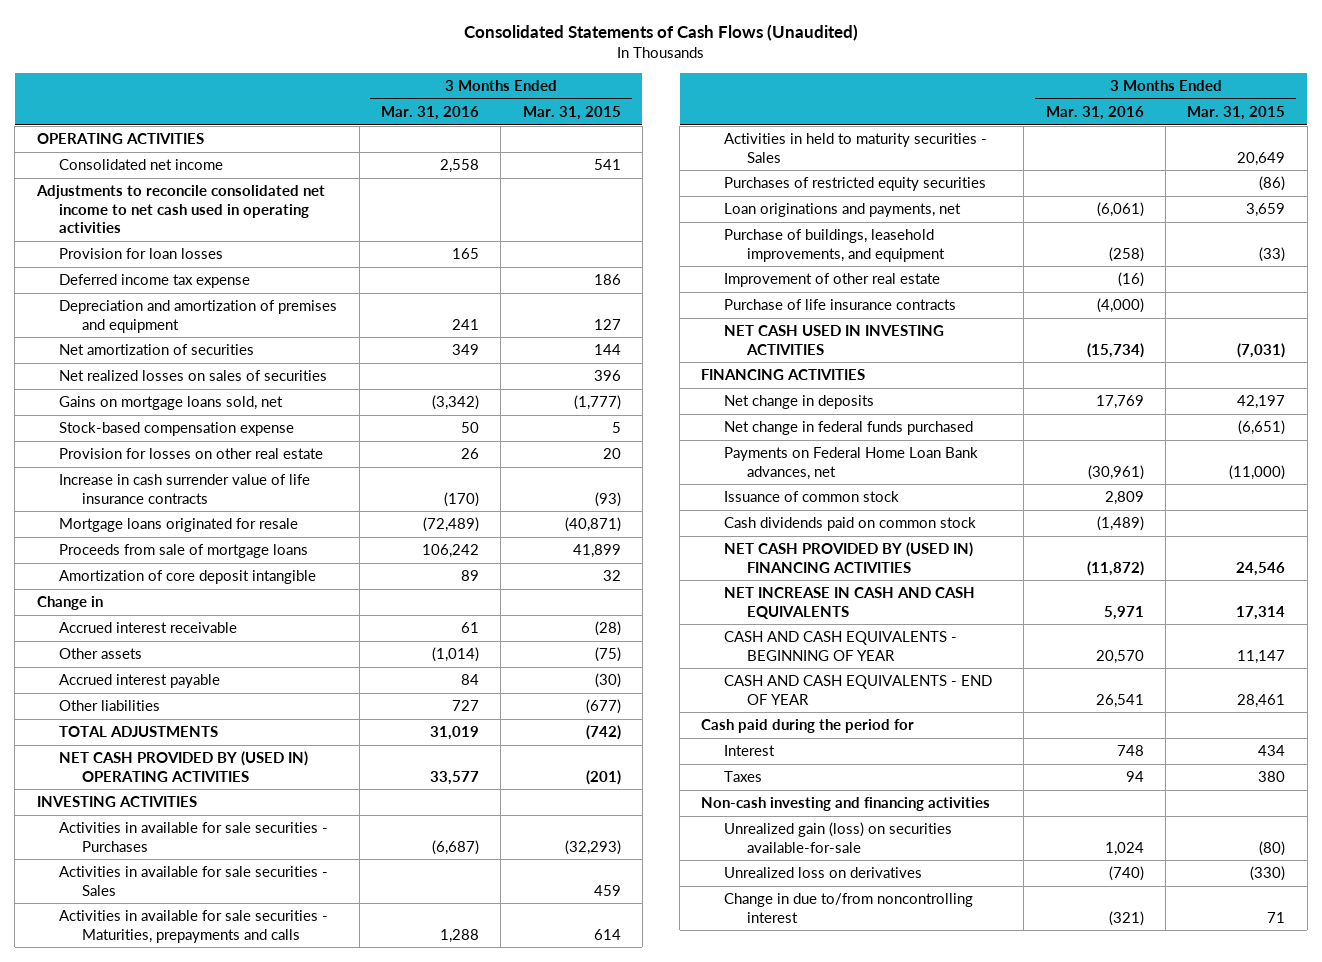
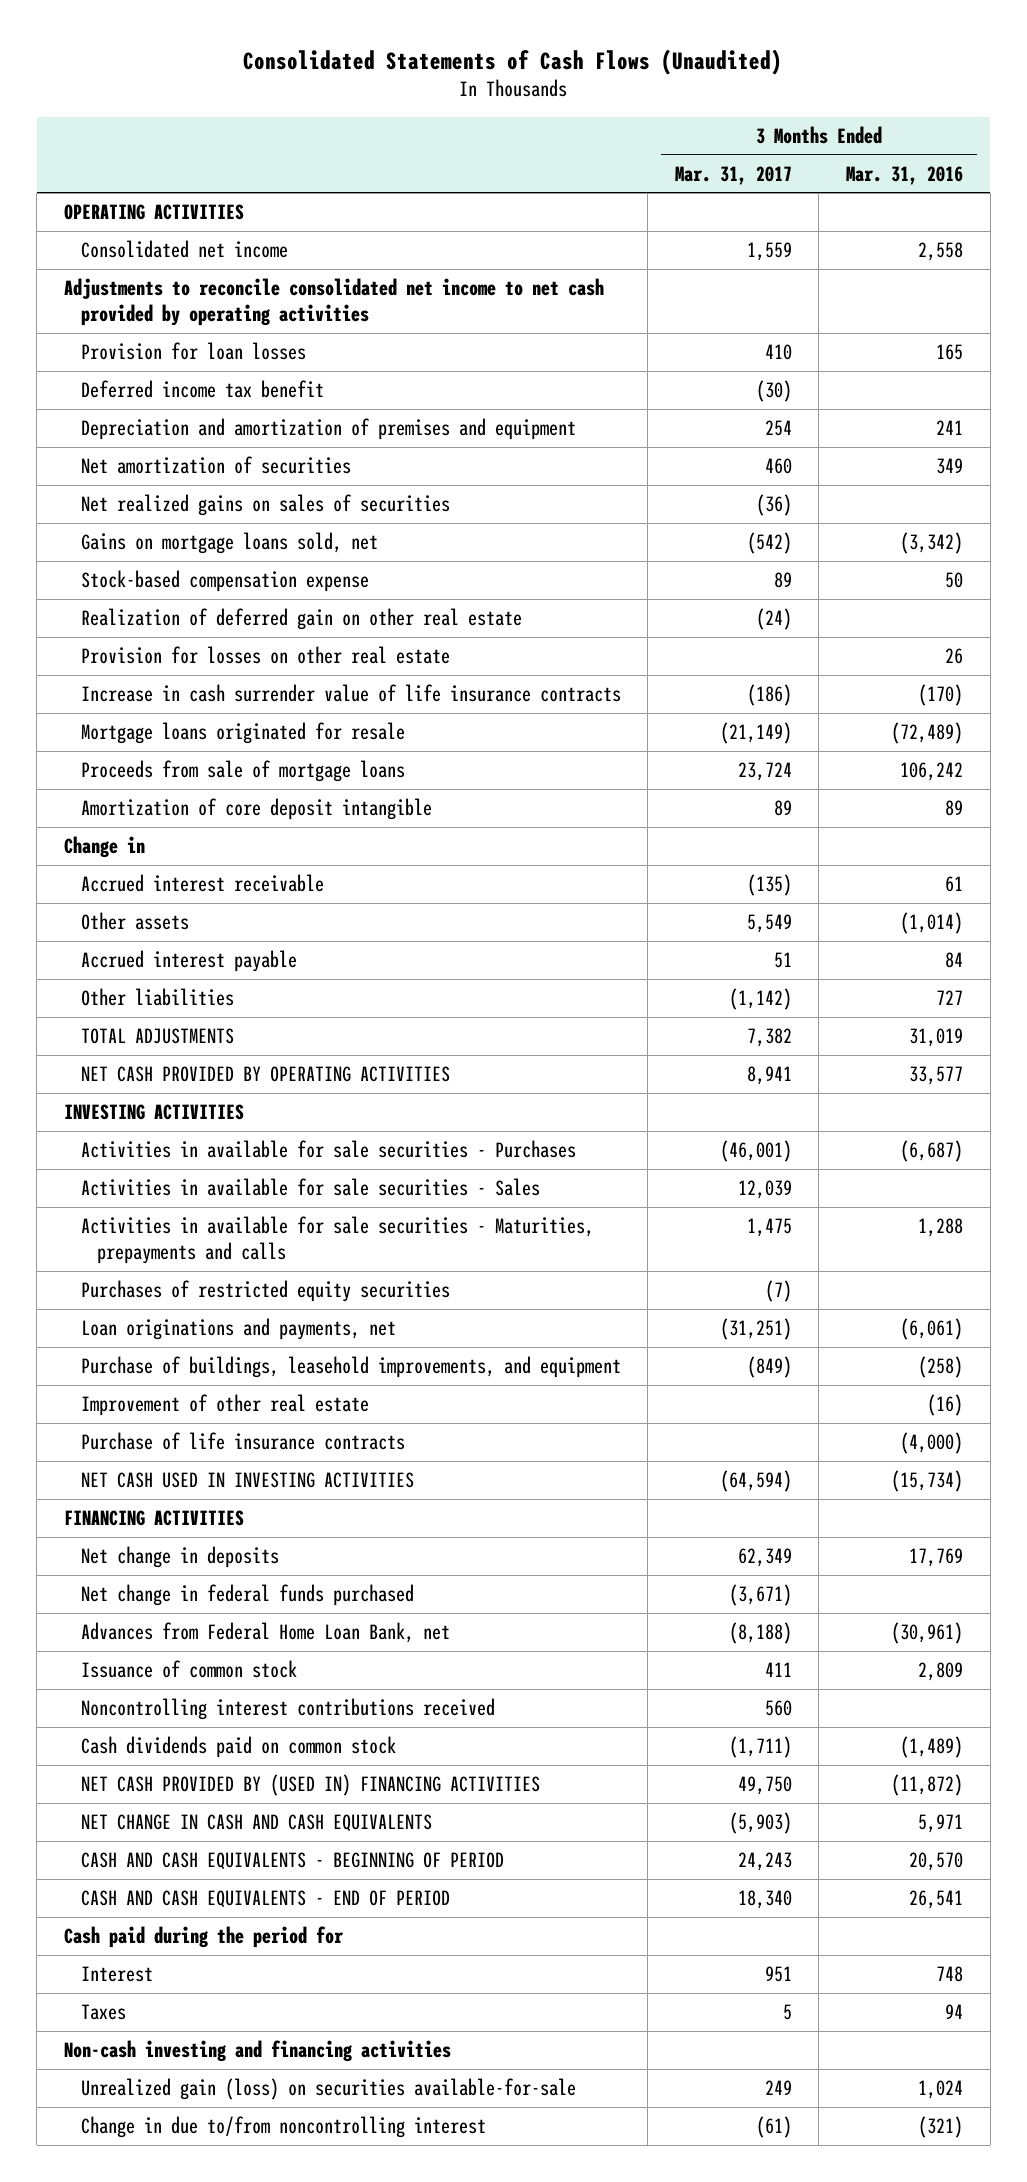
[522,106,621,121] Mar. 31, 2015 -> none
none -> [674,165,792,185] Mar. 31, 2017
[35,185,325,234] Adjustments to reconcile consolidated net income to net cash used in operating activities -> [63,278,604,327] Adjustments to reconcile consolidated net income to net cash provided by operating activities
[59,274,251,289] Deferred income tax expense -> [80,380,324,399] Deferred income tax benefit
[59,370,328,382] Net realized losses on sales of securities -> [80,494,450,517] Net realized gains on sales of securities
none -> [80,608,522,631] Realization of deferred gain on other real estate
[59,751,309,782] NET CASH PROVIDED BY (USED IN) OPERATING ACTIVITIES -> [80,1066,450,1083] NET CASH PROVIDED BY OPERATING ACTIVITIES
[724,133,988,163] Activities in held to maturity securities - Sales -> none
[724,447,979,480] Payments on Federal Home Loan Bank advances, net -> [80,1622,450,1644] Advances from Federal Home Loan Bank, net
none -> [80,1698,495,1721] Noncontrolling interest contributions received
[724,587,976,619] NET INCREASE IN CASH AND CASH EQUIVALENTS -> [80,1814,432,1833] NET CHANGE IN CASH AND CASH EQUIVALENTS
[724,631,958,661] CASH AND CASH EQUIVALENTS - BEGINNING OF YEAR -> [80,1852,504,1871] CASH AND CASH EQUIVALENTS - BEGINNING OF PERIOD
[724,675,993,705] CASH AND CASH EQUIVALENTS - END OF YEAR -> [80,1890,450,1909] CASH AND CASH EQUIVALENTS - END OF PERIOD
[724,867,923,879] Unrealized loss on derivatives -> none

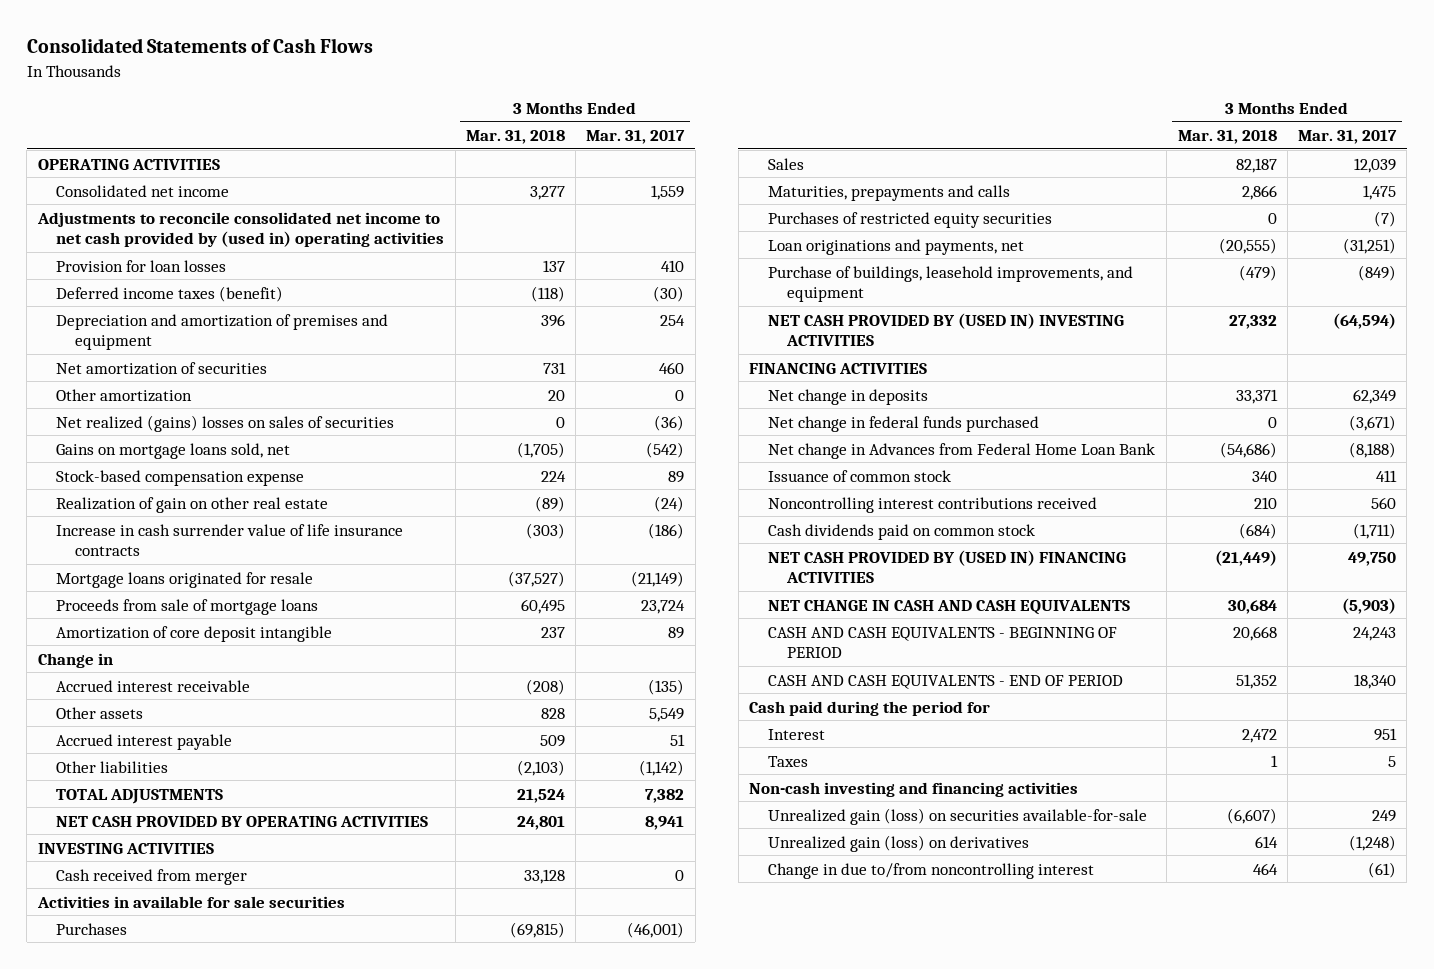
[243,48,783,75] Consolidated Statements of Cash Flows (Unaudited) -> [26,38,373,54] Consolidated Statements of Cash Flows
[846,165,964,185] Mar. 31, 2016 -> none
none -> [465,129,565,144] Mar. 31, 2018
[63,278,604,327] Adjustments to reconcile consolidated net income to net cash provided by operating activities -> [36,211,445,248] Adjustments to reconcile consolidated net income to net cash provided by (used in) operating activities
[80,380,324,399] Deferred income tax benefit -> [56,285,284,302] Deferred income taxes (benefit)
none -> [56,388,193,402] Other amortization
[80,494,450,517] Net realized gains on sales of securities -> [56,414,395,432] Net realized (gains) losses on sales of securities
[80,646,450,665] Provision for losses on other real estate -> none
[80,608,522,631] Realization of deferred gain on other real estate -> [56,496,329,513] Realization of gain on other real estate
none -> [56,868,248,885] Cash received from merger
none -> [36,895,345,908] Activities in available for sale securities
[80,1140,576,1159] Activities in available for sale securities - Purchases -> [56,922,128,935] Purchases
[80,1178,540,1197] Activities in available for sale securities - Sales -> [767,157,804,170] Sales
[80,1216,594,1265] Activities in available for sale securities - Maturities, prepayments and calls -> [767,184,1010,201] Maturities, prepayments and calls
[80,1394,369,1417] Improvement of other real estate -> none
[80,1432,405,1451] Purchase of life insurance contracts -> none
[80,1472,414,1489] NET CASH USED IN INVESTING ACTIVITIES -> [767,312,1124,347] NET CASH PROVIDED BY (USED IN) INVESTING ACTIVITIES
[80,1622,450,1644] Advances from Federal Home Loan Bank, net -> [767,442,1155,459] Net change in Advances from Federal Home Loan Bank
none -> [767,834,1029,852] Unrealized gain (loss) on derivatives

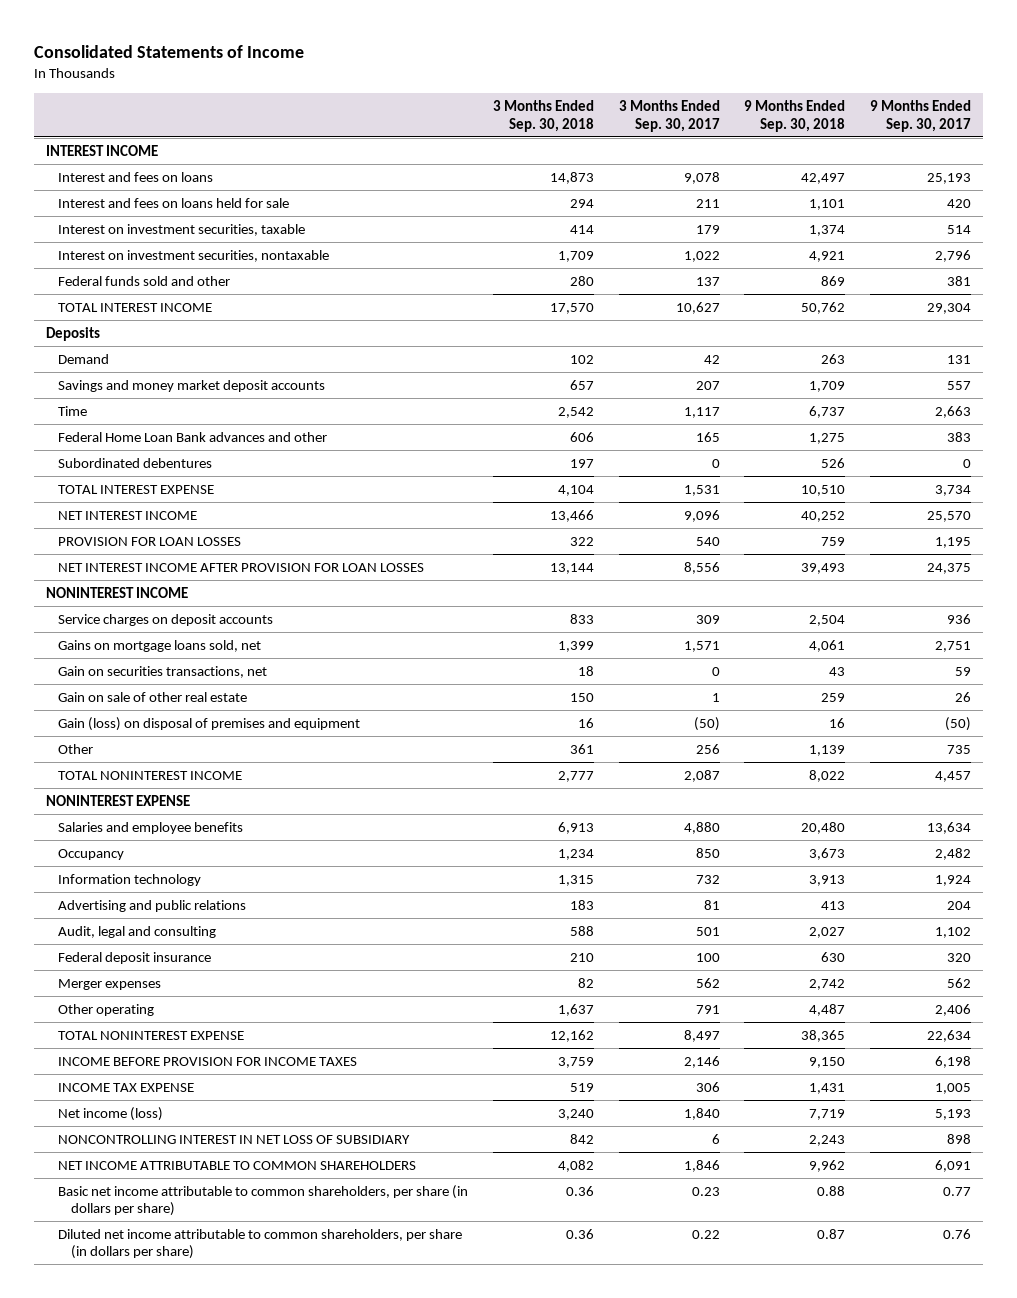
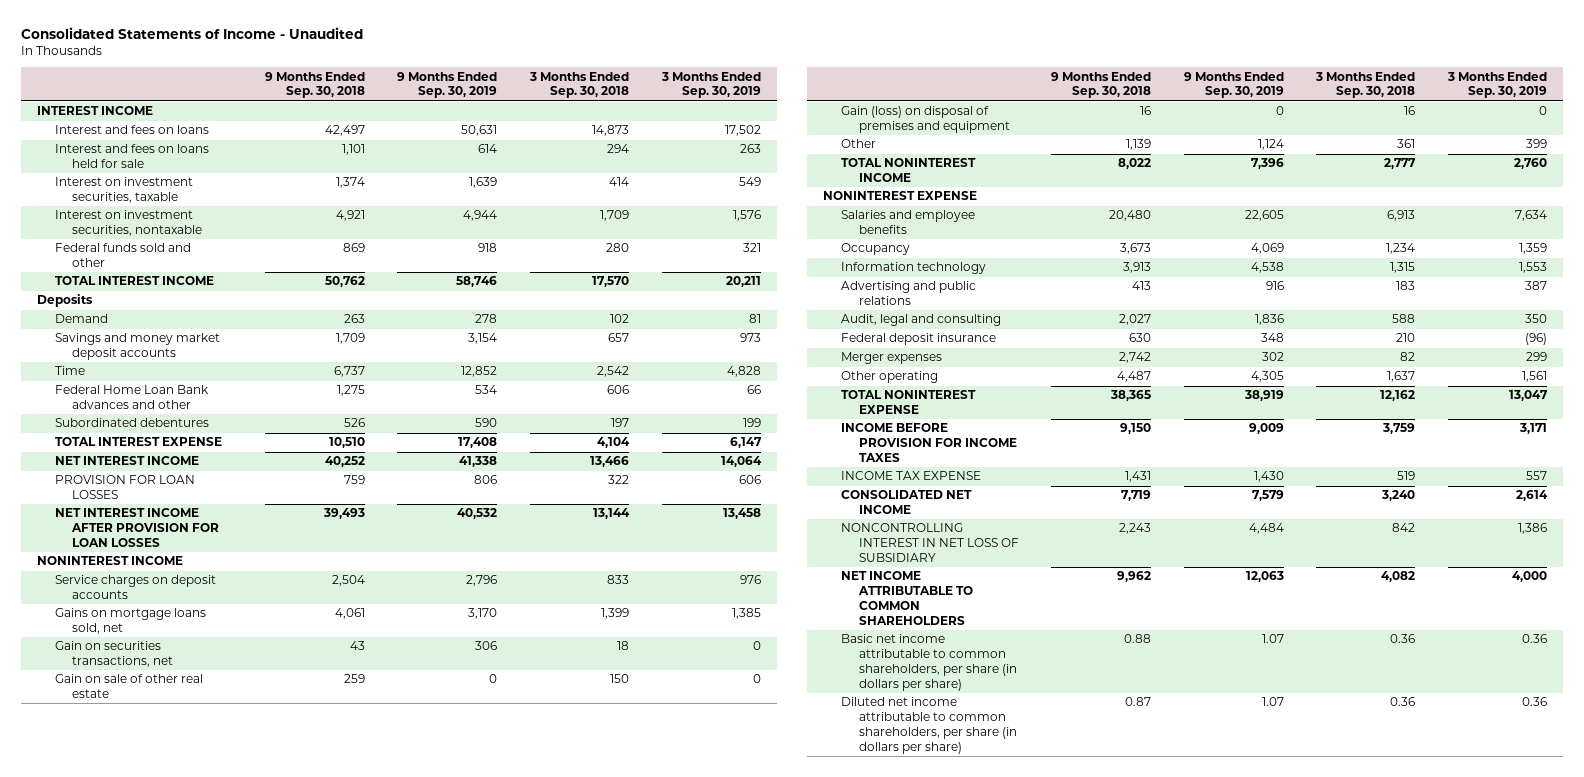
[33,44,304,58] Consolidated Statements of Income -> [20,27,363,40] Consolidated Statements of Income - Unaudited
[618,100,720,132] 3 Months Ended Sep. 30, 2017 -> none
[869,100,971,132] 9 Months Ended Sep. 30, 2017 -> none
none -> [397,71,498,99] 9 Months Ended Sep. 30, 2019
none -> [660,71,761,99] 3 Months Ended Sep. 30, 2019
[58,1106,164,1121] Net income (loss) -> [840,490,972,515] CONSOLIDATED NET INCOME

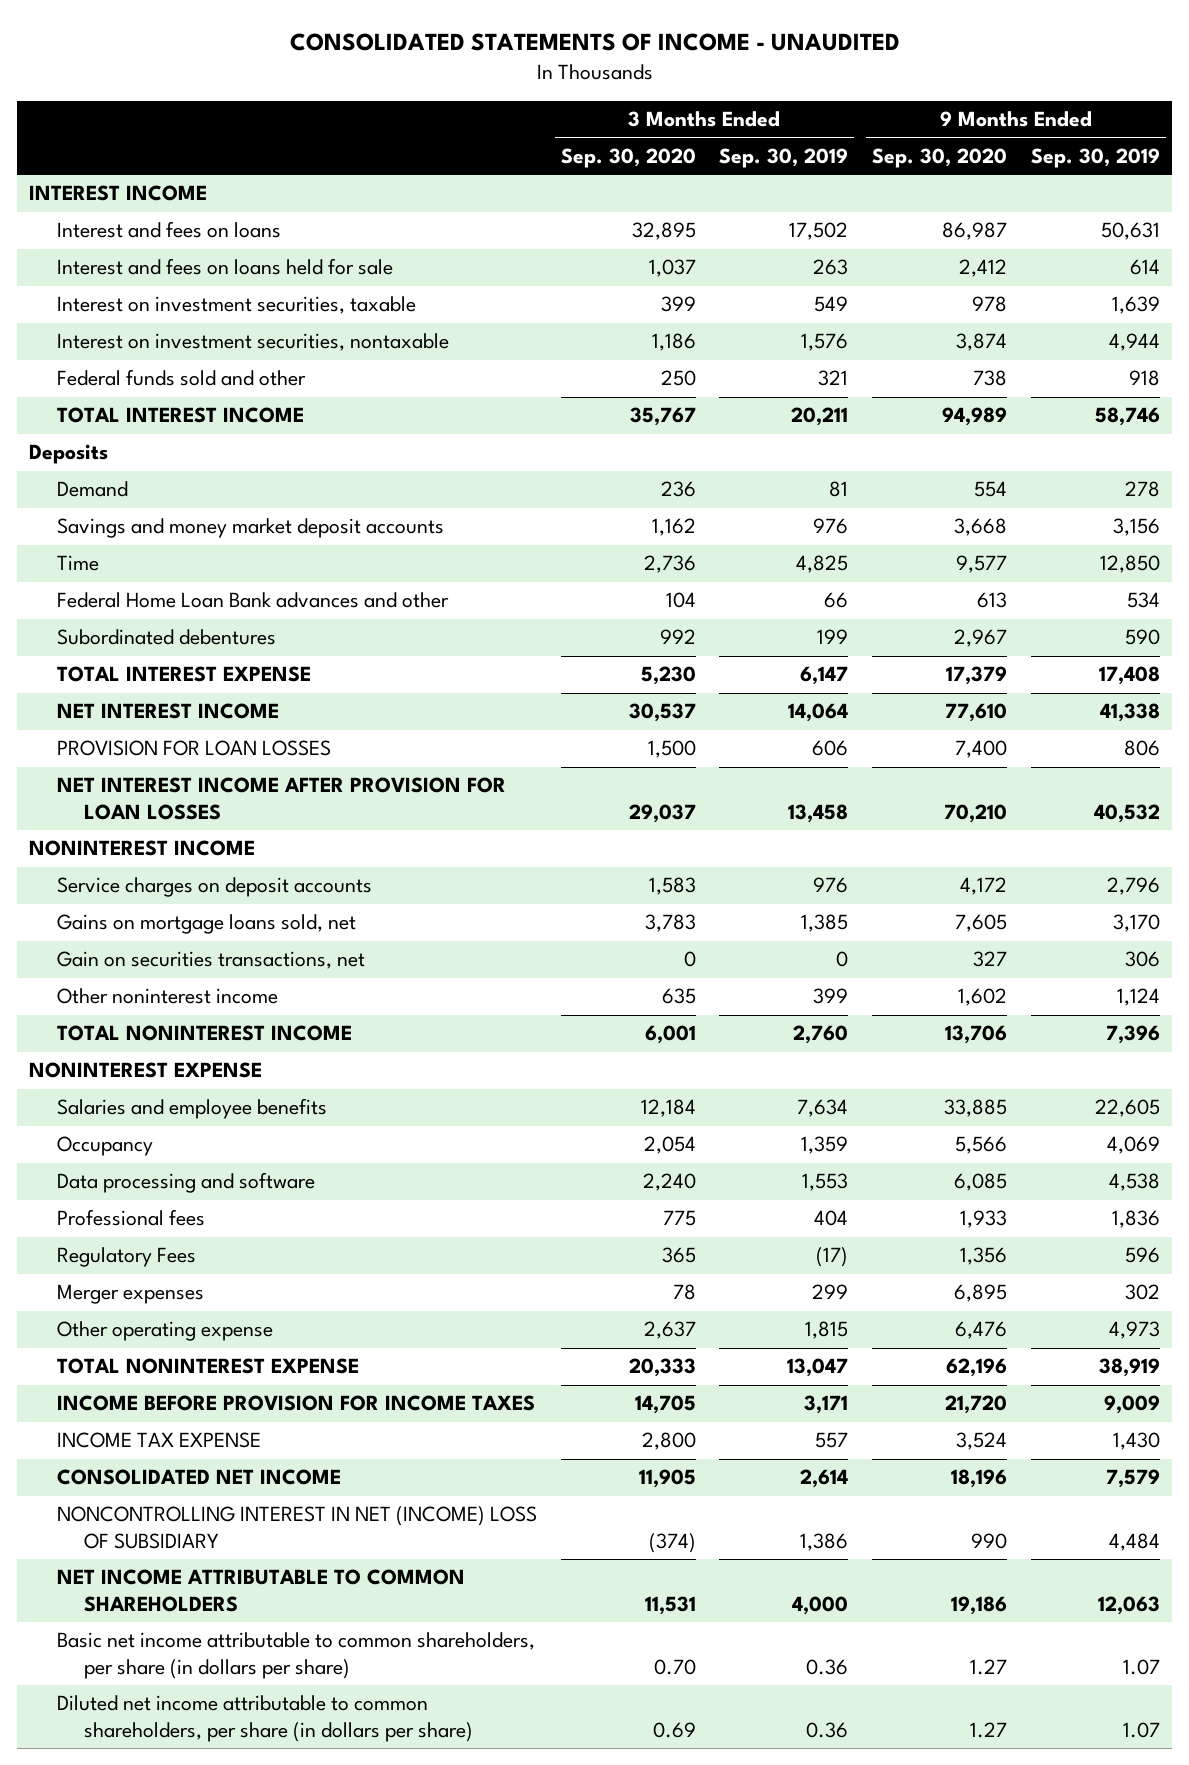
[20,27,363,40] Consolidated Statements of Income - Unaudited -> [289,33,900,52] CONSOLIDATED STATEMENTS OF INCOME - UNAUDITED
[264,71,365,99] 9 Months Ended Sep. 30, 2018 -> none
[529,71,630,99] 3 Months Ended Sep. 30, 2018 -> none
none -> [560,147,696,168] Sep. 30, 2020
none -> [872,147,1008,168] Sep. 30, 2020
[468,333,498,345] 3,154 -> [1113,518,1161,537] 3,156
[739,333,761,343] 973 -> [813,518,849,535] 976
[461,366,498,378] 12,852 -> [1100,555,1161,574] 12,850
[726,366,761,378] 4,828 -> [796,555,849,574] 4,825
[54,674,203,699] Gain on sale of other real estate -> none
[840,106,1010,134] Gain (loss) on disposal of premises and equipment -> none
[840,139,876,149] Other -> [56,988,278,1005] Other noninterest income
[840,281,976,306] Advertising and public relations -> none
[840,314,1001,327] Audit, legal and consulting -> none
[840,333,996,346] Federal deposit insurance -> none
[840,262,986,275] Information technology -> [56,1172,315,1194] Data processing and software
none -> [56,1209,205,1227] Professional fees
none -> [56,1247,196,1268] Regulatory Fees
[840,371,938,384] Other operating -> [56,1321,273,1342] Other operating expense
[1250,371,1284,383] 4,305 -> [1109,1321,1161,1340] 4,973
[1521,371,1547,383] 1,561 -> [805,1321,849,1340] 1,815
[840,523,1019,563] NONCONTROLLING INTEREST IN NET LOSS OF SUBSIDIARY -> [56,1506,537,1550] NONCONTROLLING INTEREST IN NET (INCOME) LOSS OF SUBSIDIARY

